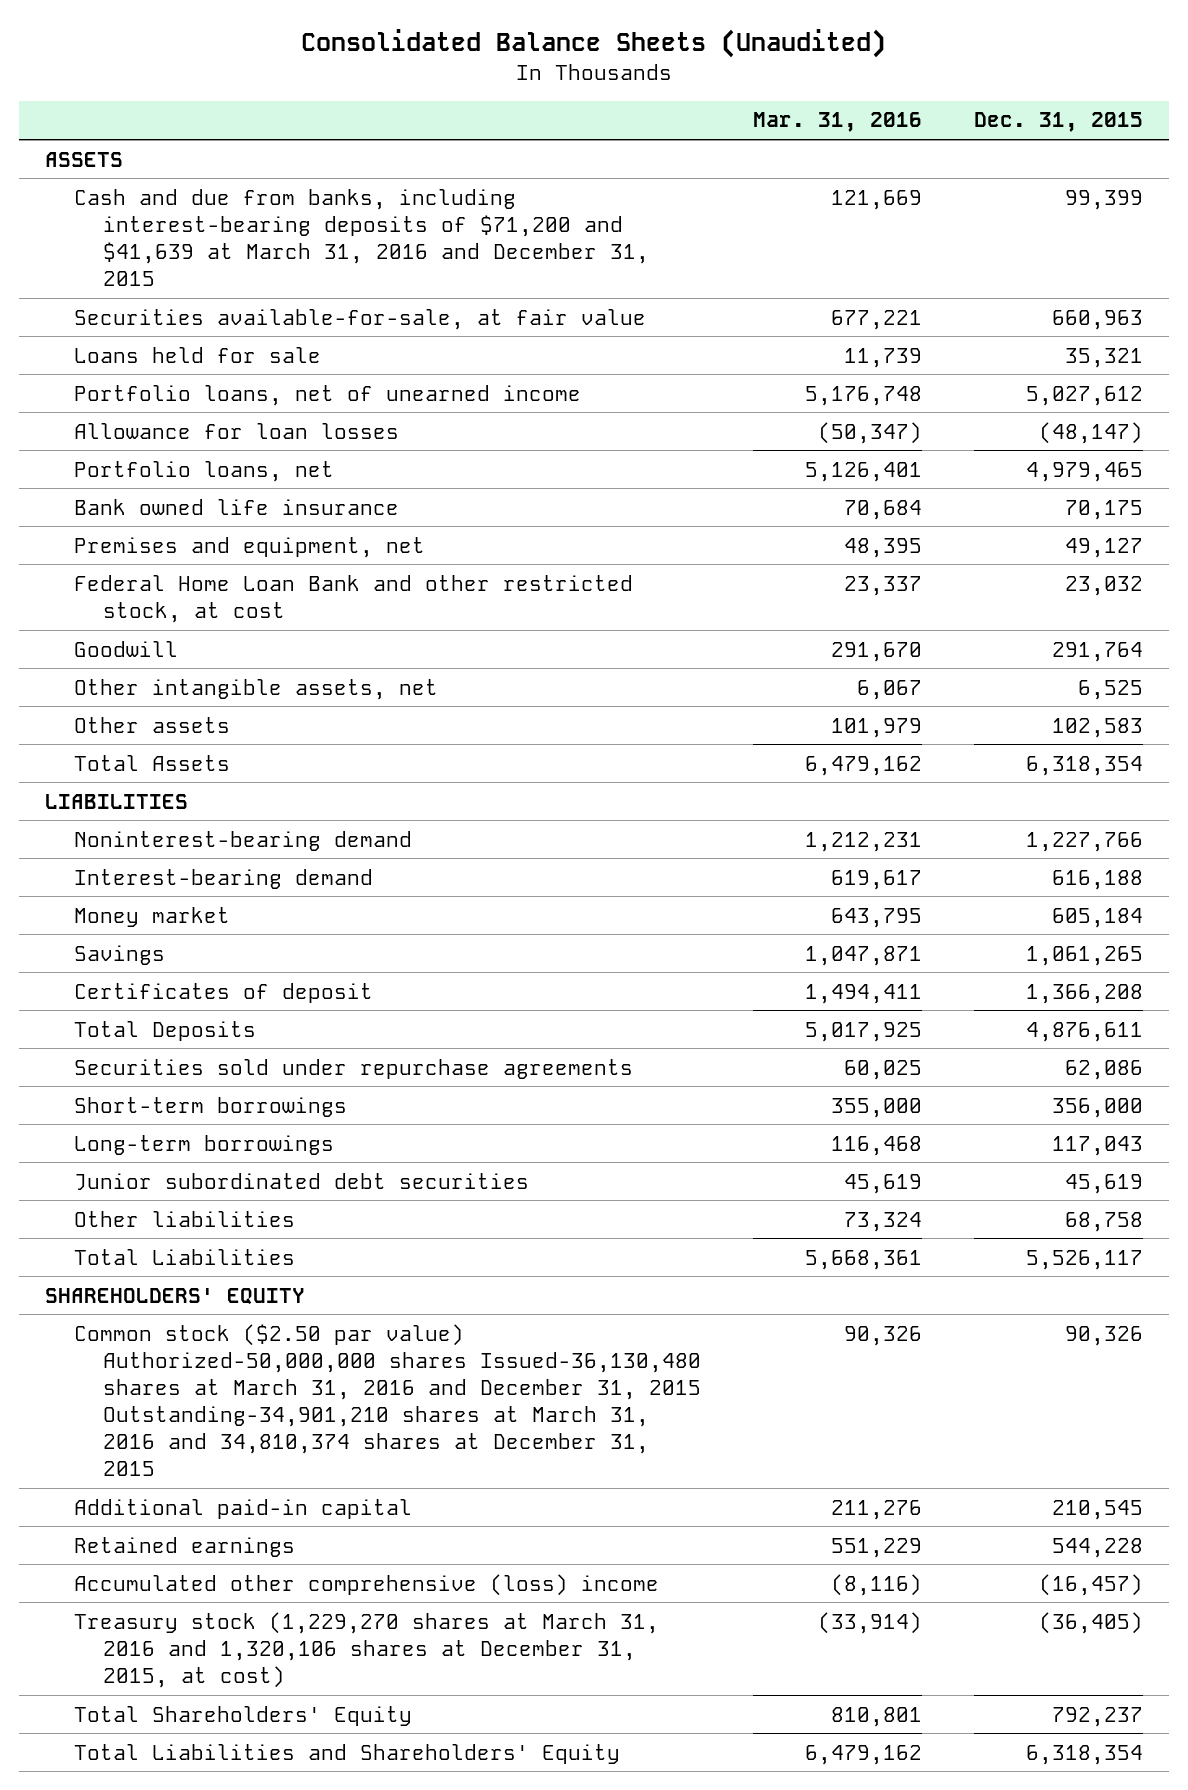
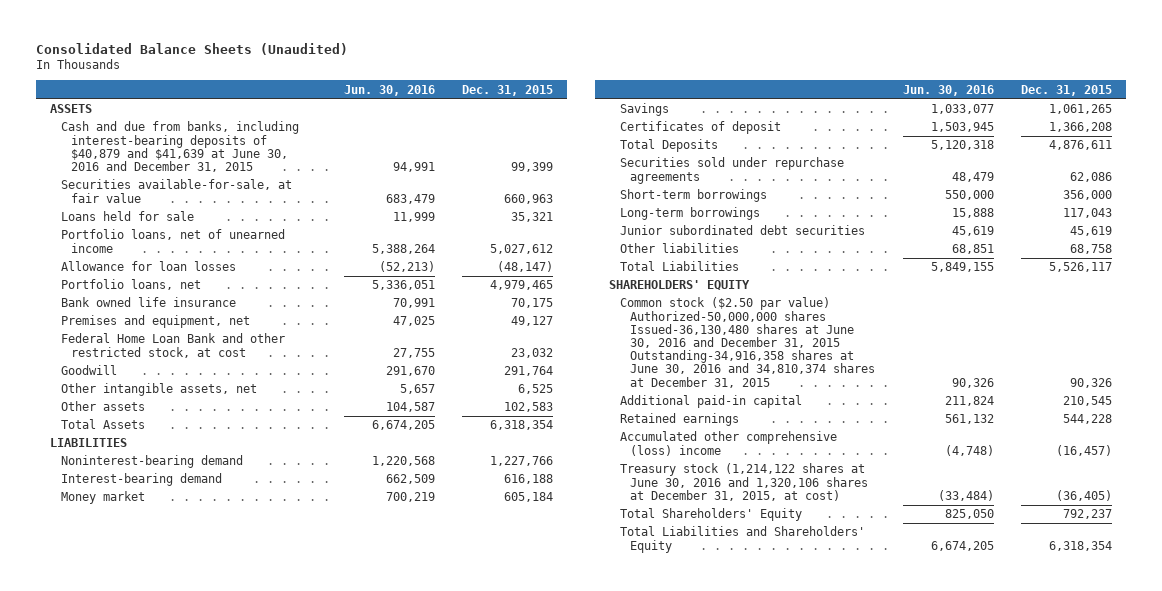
[753,112,923,133] Mar. 31, 2016 -> none
none -> [343,84,435,96] Jun. 30, 2016
[73,188,649,286] Cash and due from banks, including interest-bearing deposits of $71,200 and $41,639 at March 31, 2016 and December 31, 2015 -> [60,121,299,172] Cash and due from banks, including interest-bearing deposits of $40,879 and $41,639 at June 30, 2016 and December 31, 2015
[73,1323,701,1476] Common stock ($2.50 par value) Authorized-50,000,000 shares Issued-36,130,480 shares at March 31, 2016 and December 31, 2015 Outstanding-34,901,210 shares at March 31, 2016 and 34,810,374 shares at December 31, 2015 -> [619,297,876,388] Common stock ($2.50 par value) Authorized-50,000,000 shares Issued-36,130,480 shares at June 30, 2016 and December 31, 2015 Outstanding-34,916,358 shares at June 30, 2016 and 34,810,374 shares at December 31, 2015
[73,1611,659,1688] Treasury stock (1,229,270 shares at March 31, 2016 and 1,320,106 shares at December 31, 2015, at cost) -> [619,463,869,501] Treasury stock (1,214,122 shares at June 30, 2016 and 1,320,106 shares at December 31, 2015, at cost)

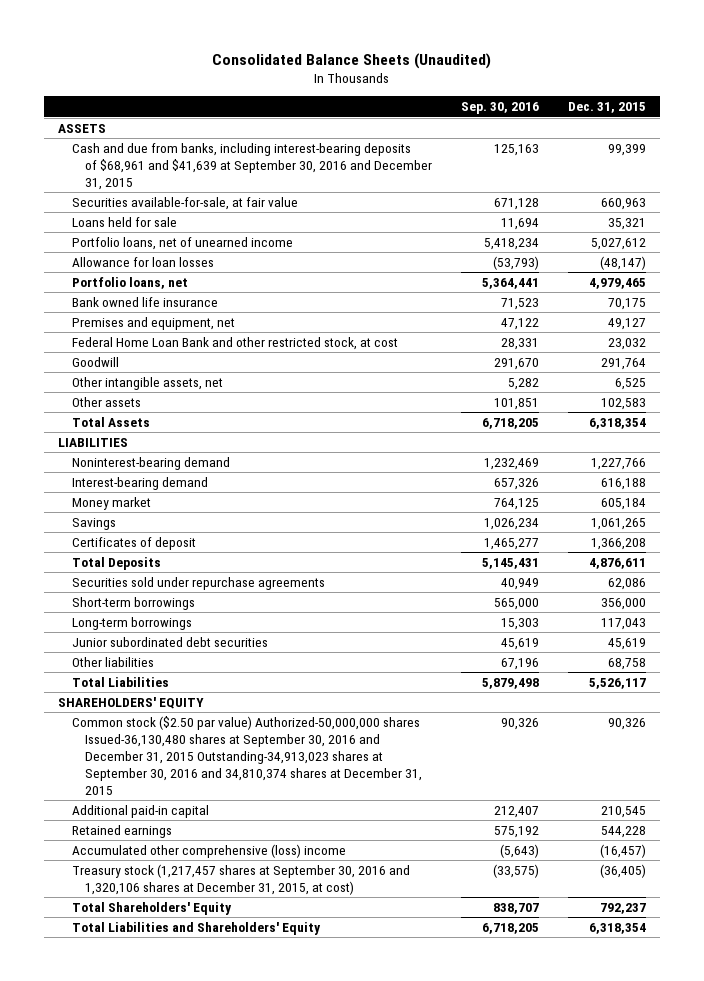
[343,84,435,96] Jun. 30, 2016 -> none
none -> [461,102,540,115] Sep. 30, 2016
[60,121,299,172] Cash and due from banks, including interest-bearing deposits of $40,879 and $41,639 at June 30, 2016 and December 31, 2015 -> [71,142,433,190] Cash and due from banks, including interest-bearing deposits of $68,961 and $41,639 at September 30, 2016 and December 31, 2015
[619,297,876,388] Common stock ($2.50 par value) Authorized-50,000,000 shares Issued-36,130,480 shares at June 30, 2016 and December 31, 2015 Outstanding-34,916,358 shares at June 30, 2016 and 34,810,374 shares at December 31, 2015 -> [71,715,423,795] Common stock ($2.50 par value) Authorized-50,000,000 shares Issued-36,130,480 shares at September 30, 2016 and December 31, 2015 Outstanding-34,913,023 shares at September 30, 2016 and 34,810,374 shares at December 31, 2015
[619,463,869,501] Treasury stock (1,214,122 shares at June 30, 2016 and 1,320,106 shares at December 31, 2015, at cost) -> [71,863,410,895] Treasury stock (1,217,457 shares at September 30, 2016 and 1,320,106 shares at December 31, 2015, at cost)

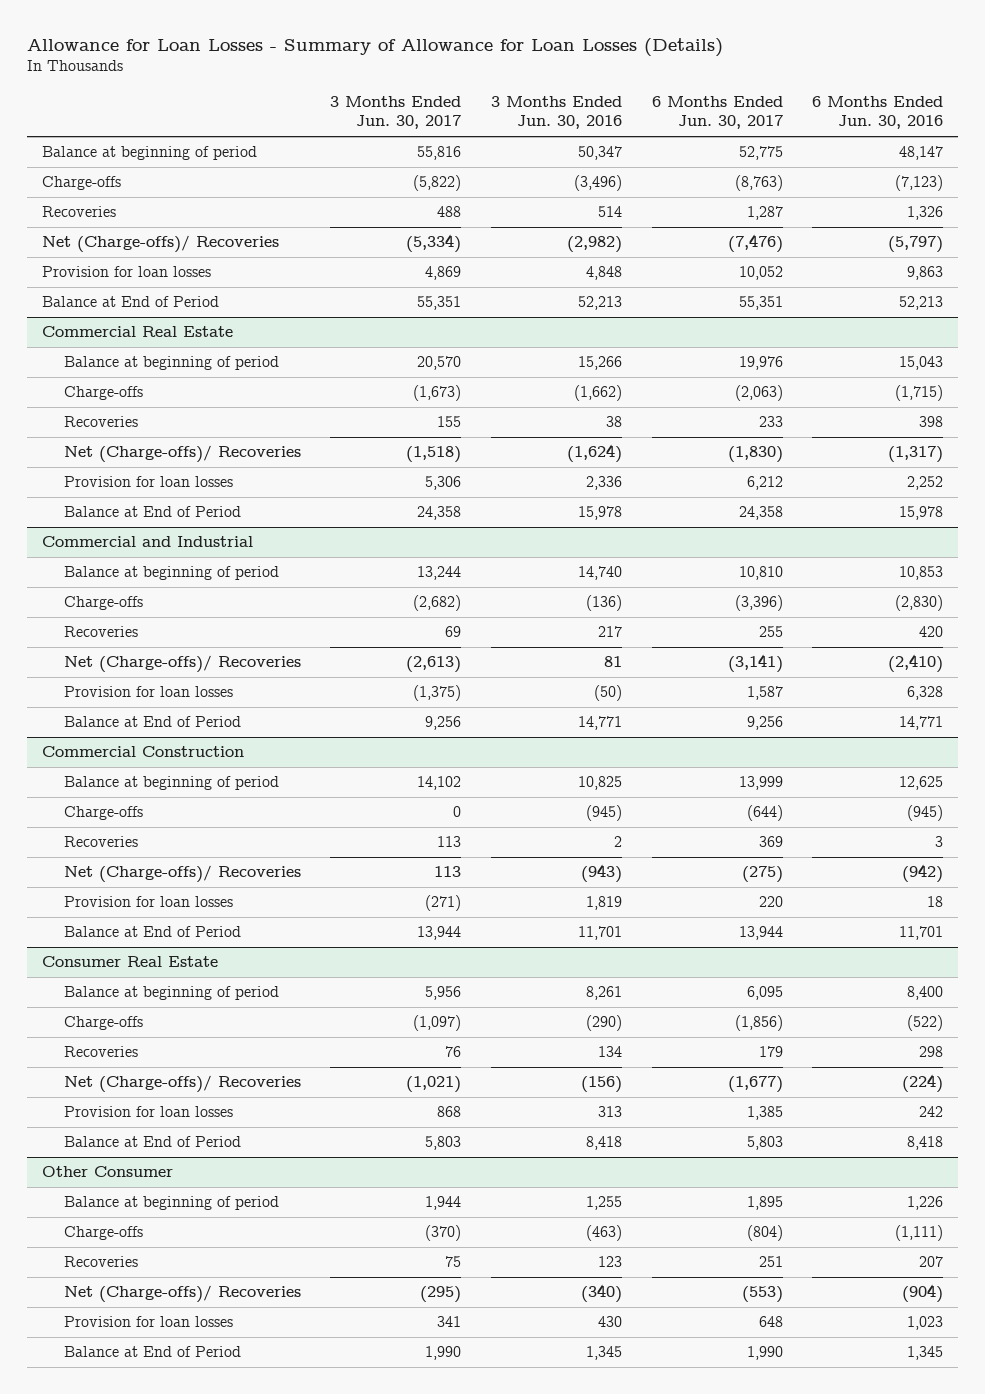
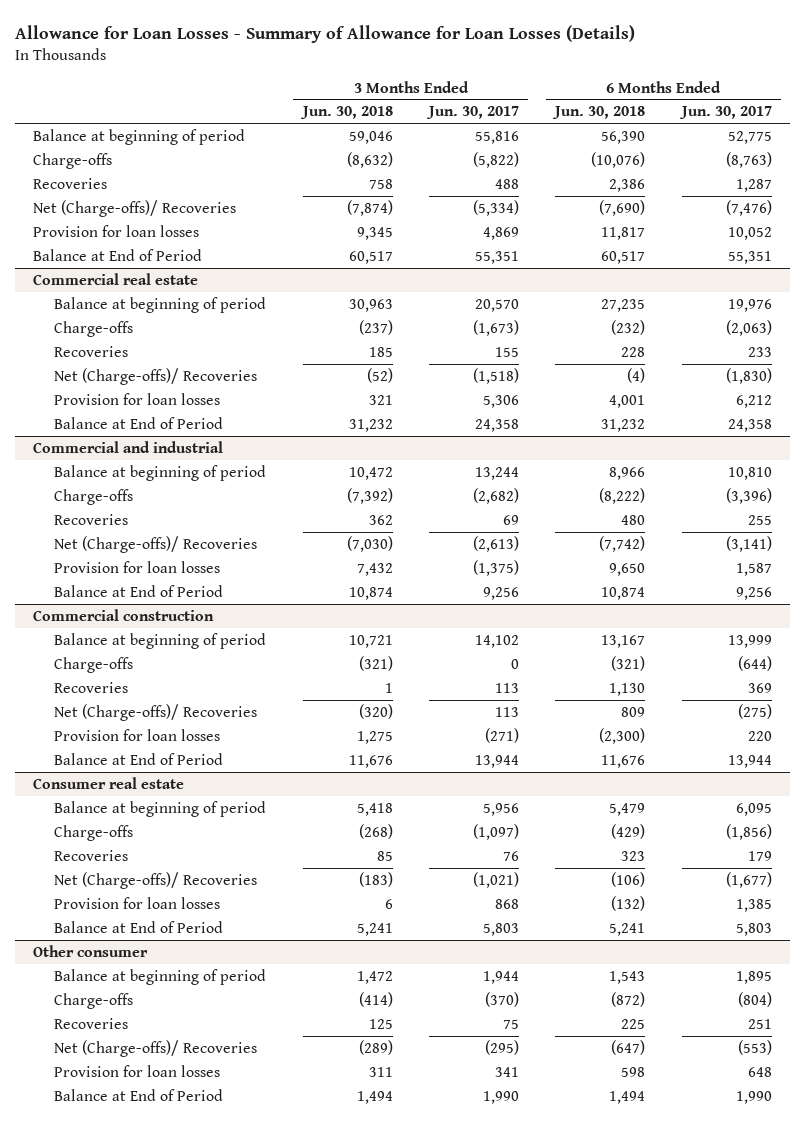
[491,96,623,130] 3 Months Ended Jun. 30, 2016 -> none
[812,96,944,130] 6 Months Ended Jun. 30, 2016 -> none
none -> [299,106,393,120] Jun. 30, 2018
none -> [552,106,646,120] Jun. 30, 2018
[41,326,233,338] Commercial Real Estate -> [33,272,199,285] Commercial real estate
[41,536,253,548] Commercial and Industrial -> [33,440,224,453] Commercial and industrial
[41,746,244,758] Commercial Construction -> [33,608,215,621] Commercial construction
[41,956,218,968] Consumer Real Estate -> [33,776,185,789] Consumer real estate
[41,1166,173,1178] Other Consumer -> [33,944,149,957] Other consumer

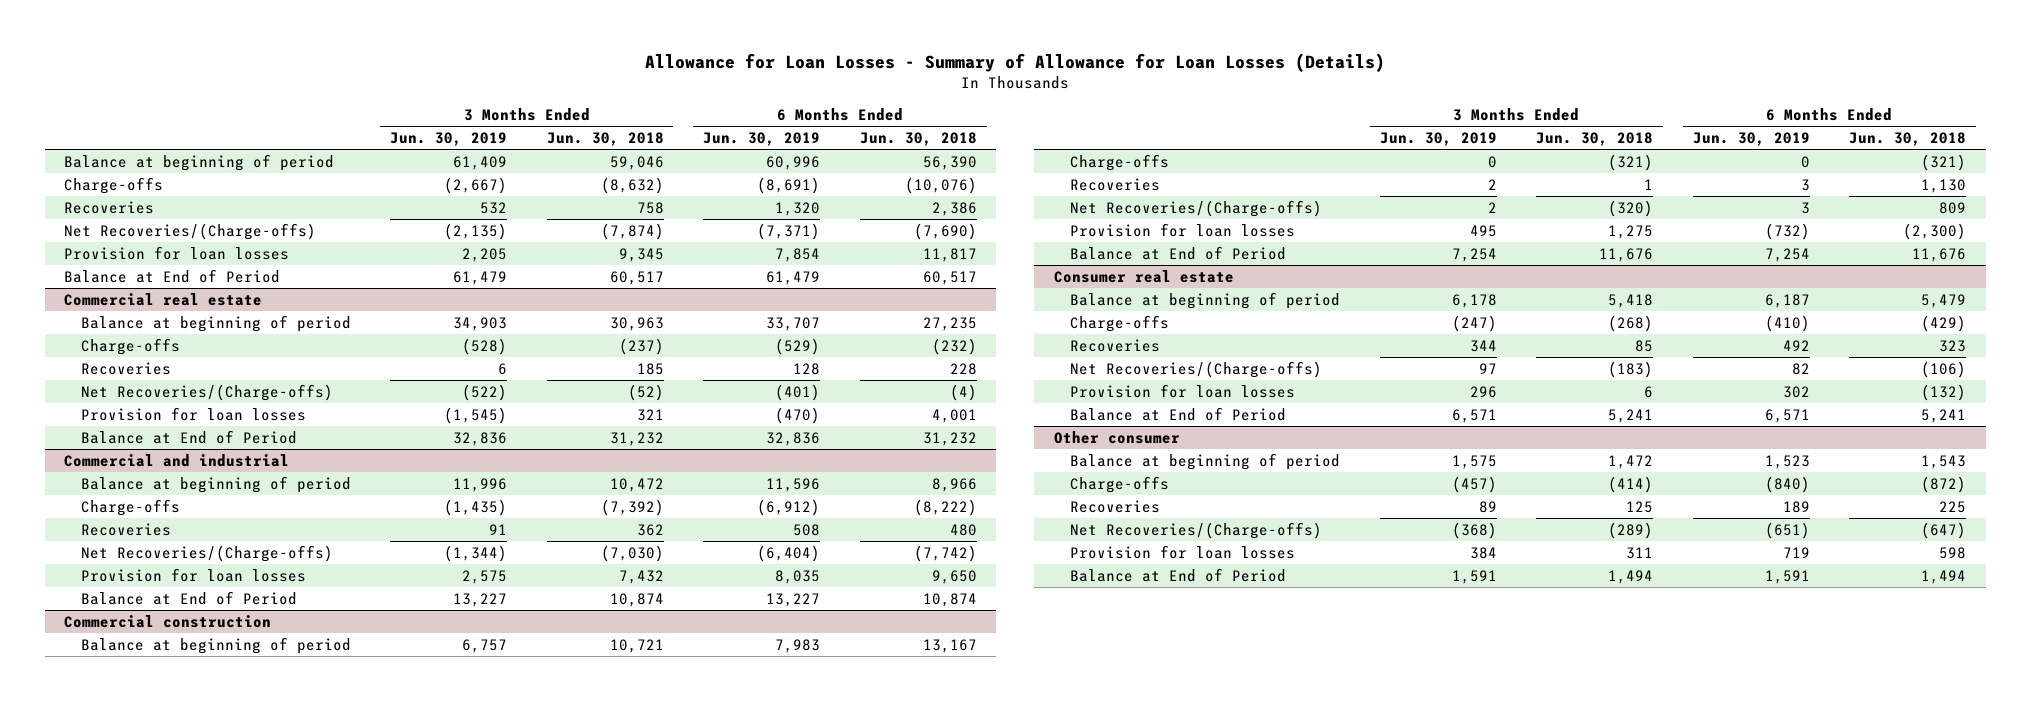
[425,106,519,120] Jun. 30, 2017 -> none
[678,106,772,120] Jun. 30, 2017 -> none
none -> [390,132,508,147] Jun. 30, 2019
none -> [703,132,821,147] Jun. 30, 2019
[33,199,237,217] Net (Charge-offs)/ Recoveries -> [64,222,317,240] Net Recoveries/(Charge-offs)
[54,367,258,385] Net (Charge-offs)/ Recoveries -> [80,383,333,401] Net Recoveries/(Charge-offs)
[54,535,258,553] Net (Charge-offs)/ Recoveries -> [80,544,333,562] Net Recoveries/(Charge-offs)
[54,703,258,721] Net (Charge-offs)/ Recoveries -> [1070,199,1323,217] Net Recoveries/(Charge-offs)
[54,871,258,889] Net (Charge-offs)/ Recoveries -> [1070,360,1323,378] Net Recoveries/(Charge-offs)
[54,1039,258,1057] Net (Charge-offs)/ Recoveries -> [1070,521,1323,539] Net Recoveries/(Charge-offs)

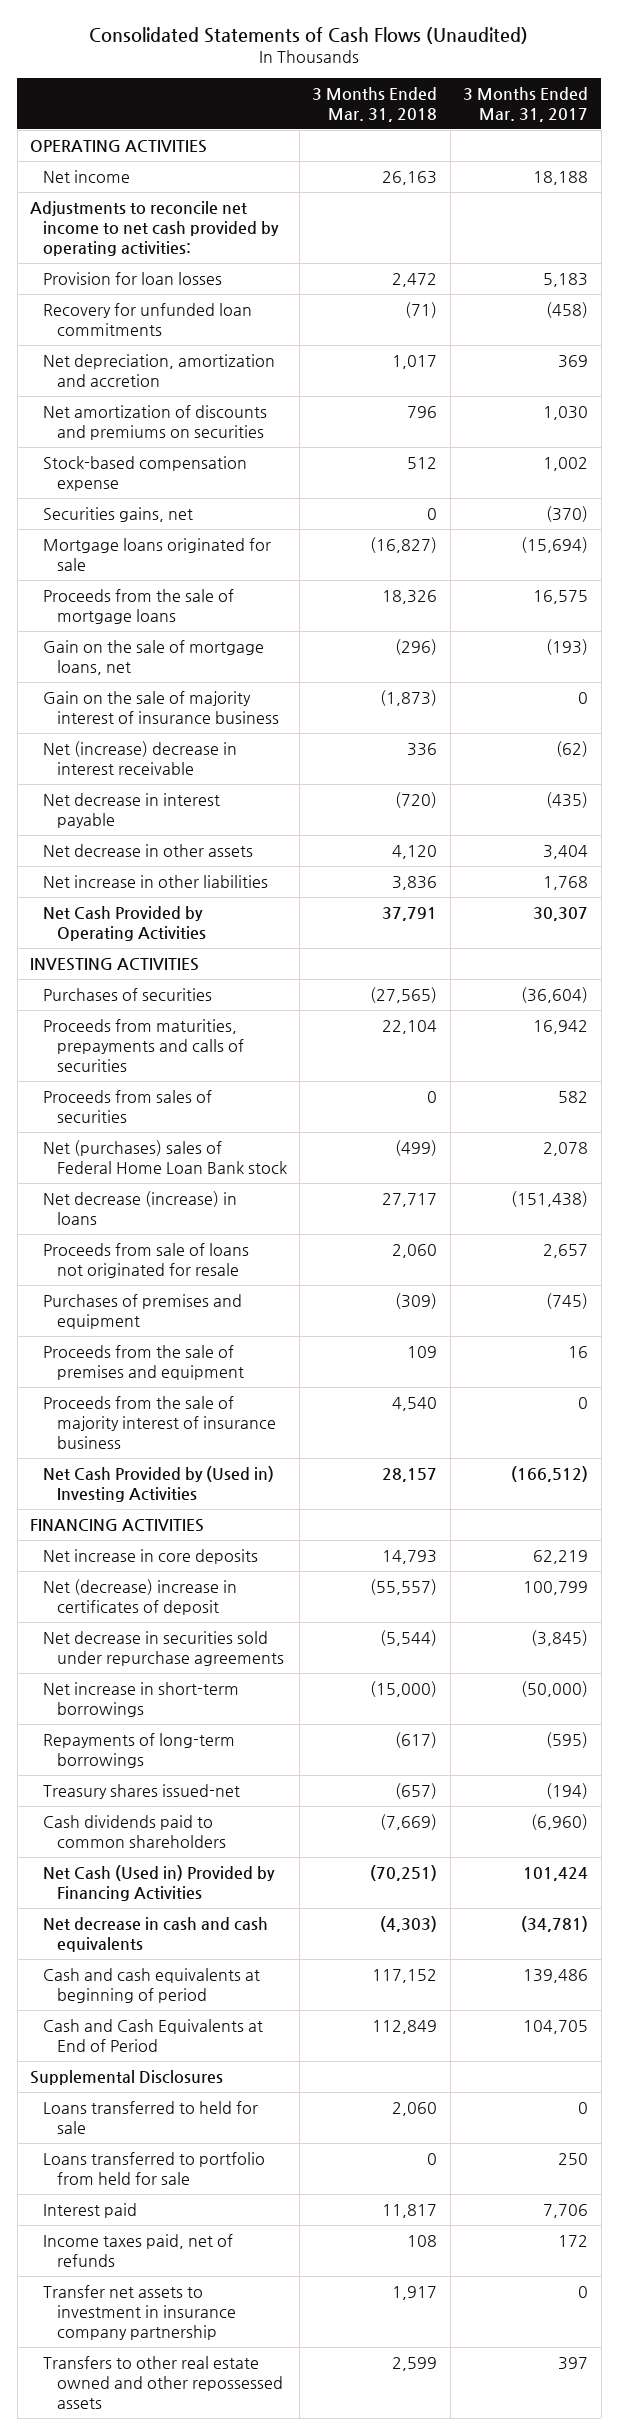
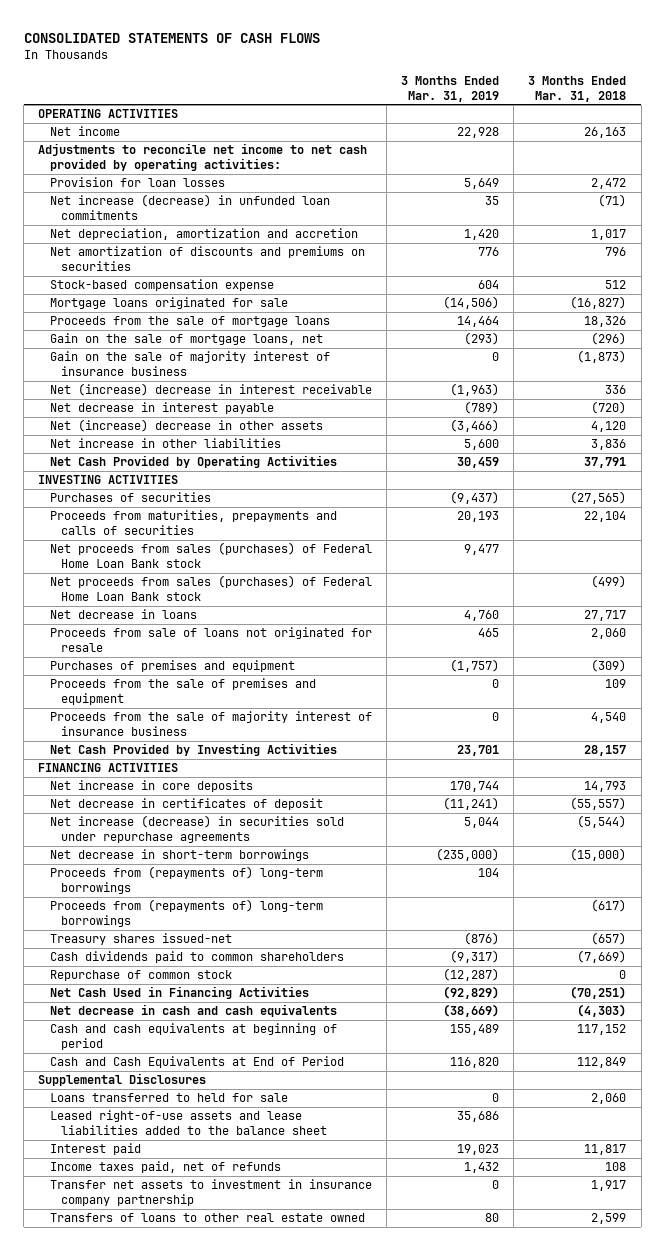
[89,27,529,45] Consolidated Statements of Cash Flows (Unaudited) -> [23,32,320,43] CONSOLIDATED STATEMENTS OF CASH FLOWS
[463,86,589,122] 3 Months Ended Mar. 31, 2017 -> none
none -> [400,75,499,102] 3 Months Ended Mar. 31, 2019
[43,302,253,336] Recovery for unfunded loan commitments -> [49,194,330,221] Net increase (decrease) in unfunded loan commitments
[43,506,194,522] Securities gains, net -> none
[43,843,254,857] Net decrease in other assets -> [49,419,323,433] Net (increase) decrease in other assets
[43,1089,213,1123] Proceeds from sales of securities -> none
none -> [49,542,372,569] Net proceeds from sales (purchases) of Federal Home Loan Bank stock
[43,1139,287,1174] Net (purchases) sales of Federal Home Loan Bank stock -> [49,575,372,602] Net proceeds from sales (purchases) of Federal Home Loan Bank stock
[43,1190,238,1225] Net decrease (increase) in loans -> [49,609,197,620] Net decrease in loans
[43,1465,275,1502] Net Cash Provided by (Used in) Investing Activities -> [49,743,337,757] Net Cash Provided by Investing Activities
[43,1578,238,1615] Net (decrease) increase in certificates of deposit -> [49,798,323,811] Net decrease in certificates of deposit
[43,1630,284,1666] Net decrease in securities sold under repurchase agreements -> [49,815,344,844] Net increase (decrease) in securities sold under repurchase agreements
[43,1681,240,1717] Net increase in short-term borrowings -> [49,849,309,862] Net decrease in short-term borrowings
none -> [49,866,323,895] Proceeds from (repayments of) long-term borrowings
[43,1732,236,1768] Repayments of long-term borrowings -> [49,899,323,928] Proceeds from (repayments of) long-term borrowings
none -> [49,970,232,982] Repurchase of common stock
[43,1864,276,1901] Net Cash (Used in) Provided by Financing Activities -> [49,986,309,1000] Net Cash Used in Financing Activities
[43,2151,266,2185] Loans transferred to portfolio from held for sale -> none
none -> [49,1110,327,1136] Leased right-of-use assets and lease liabilities added to the balance sheet
[43,2355,283,2410] Transfers to other real estate owned and other repossessed assets -> [49,1213,365,1223] Transfers of loans to other real estate owned

